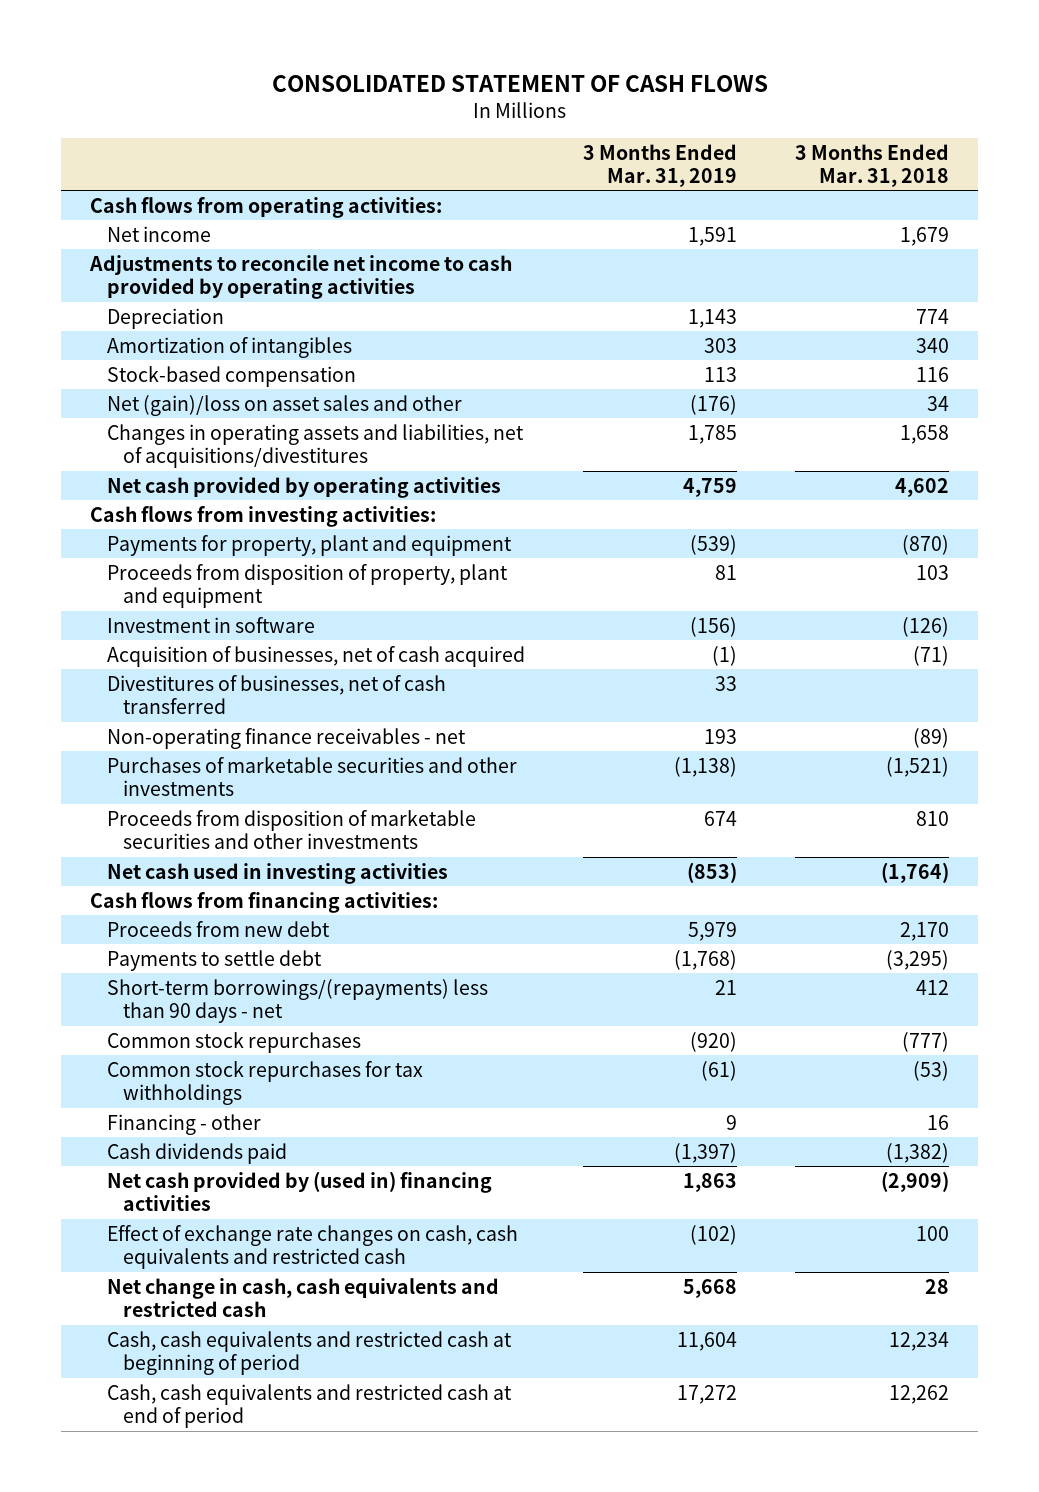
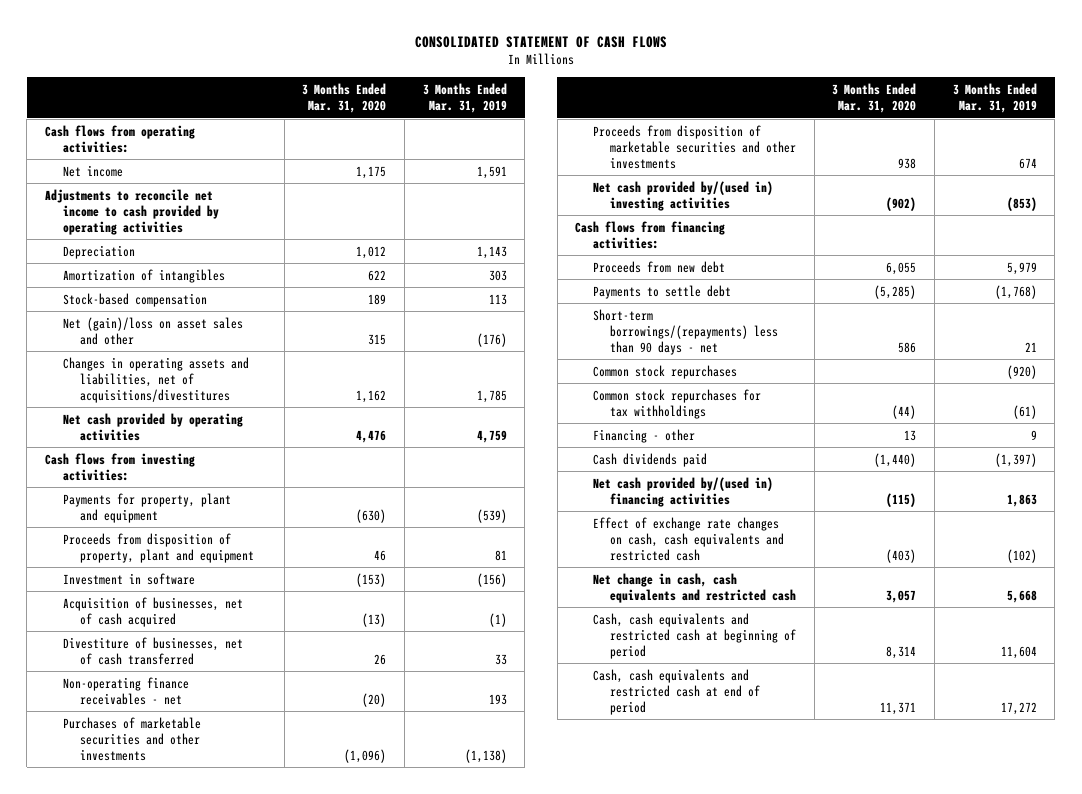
[795,143,950,188] 3 Months Ended Mar. 31, 2018 -> none
none -> [302,83,387,113] 3 Months Ended Mar. 31, 2020
[106,674,446,715] Divestitures of businesses, net of cash transferred -> [62,636,243,665] Divestiture of businesses, net of cash transferred
[106,862,448,884] Net cash used in investing activities -> [592,180,773,211] Net cash provided by/(used in) investing activities
[106,1170,492,1212] Net cash provided by (used in) financing activities -> [592,476,773,507] Net cash provided by/(used in) financing activities

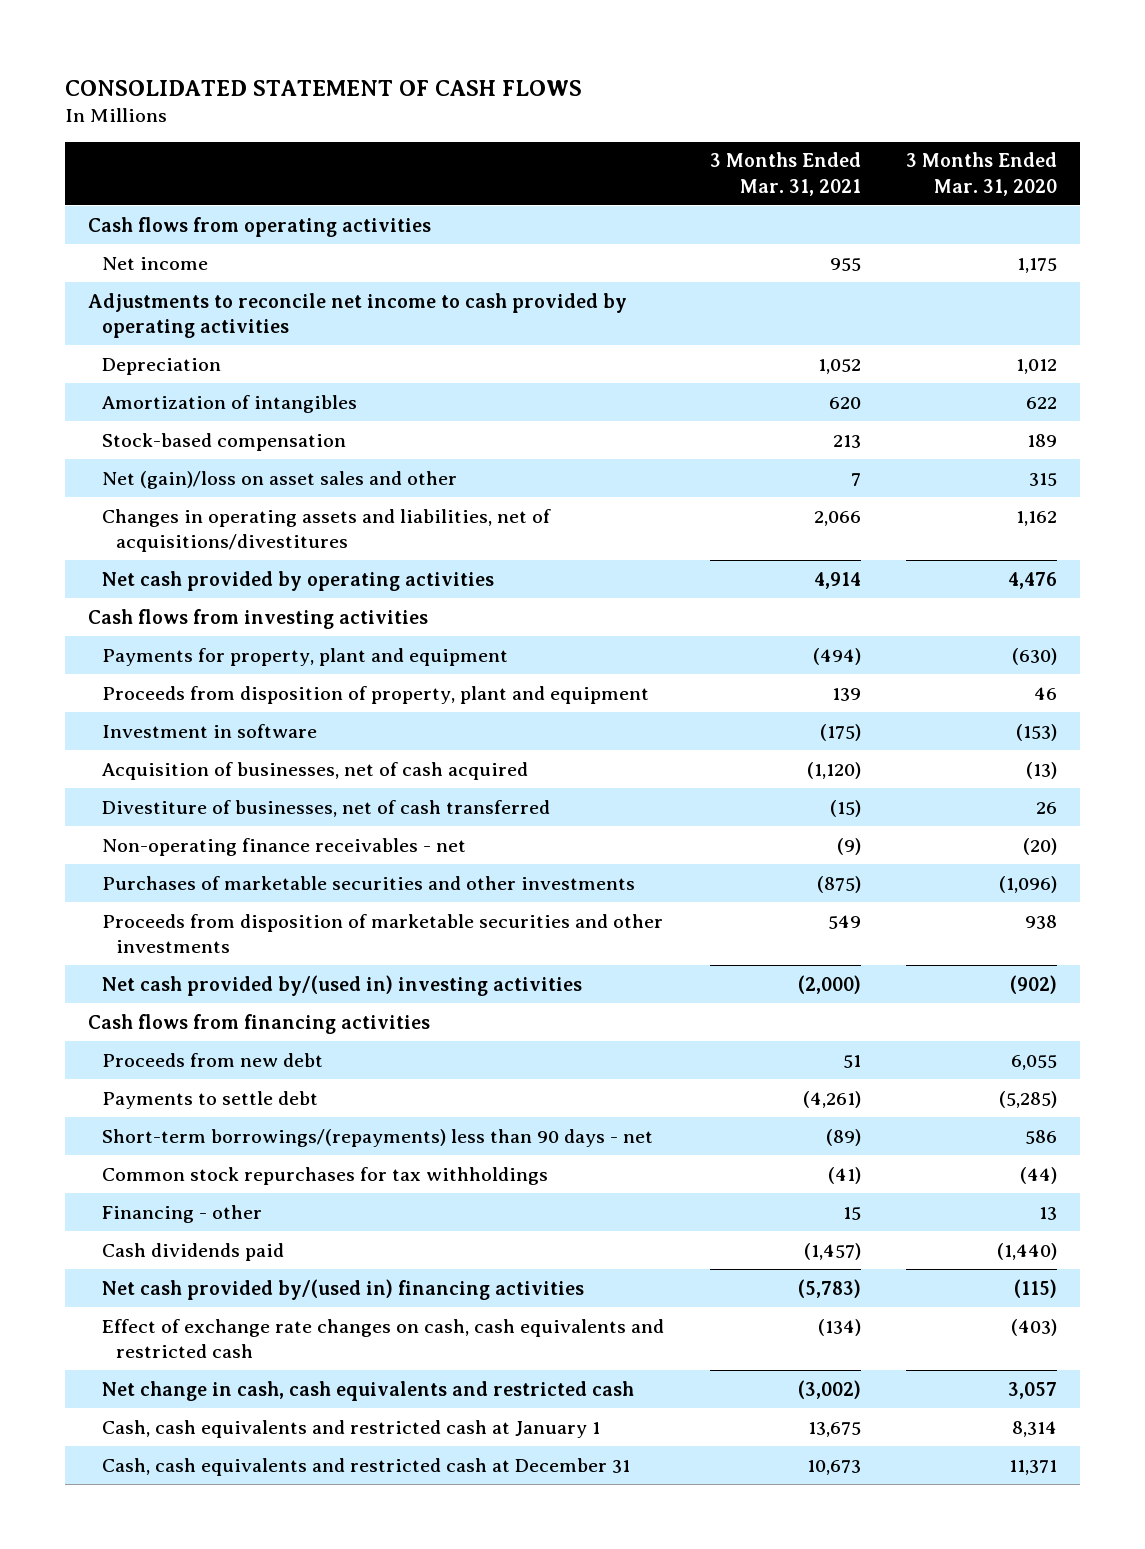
[422,83,507,113] 3 Months Ended Mar. 31, 2019 -> none
none -> [709,152,861,196] 3 Months Ended Mar. 31, 2021
[45,124,196,153] Cash flows from operating activities: -> [87,216,431,237] Cash flows from operating activities
[45,452,196,481] Cash flows from investing activities: -> [87,608,428,629] Cash flows from investing activities
[575,220,726,249] Cash flows from financing activities: -> [87,1013,430,1034] Cash flows from financing activities
[592,364,737,379] Common stock repurchases -> none
[592,612,796,659] Cash, cash equivalents and restricted cash at beginning of period -> [102,1419,601,1438] Cash, cash equivalents and restricted cash at January 1
[592,668,760,715] Cash, cash equivalents and restricted cash at end of period -> [102,1457,631,1476] Cash, cash equivalents and restricted cash at December 31

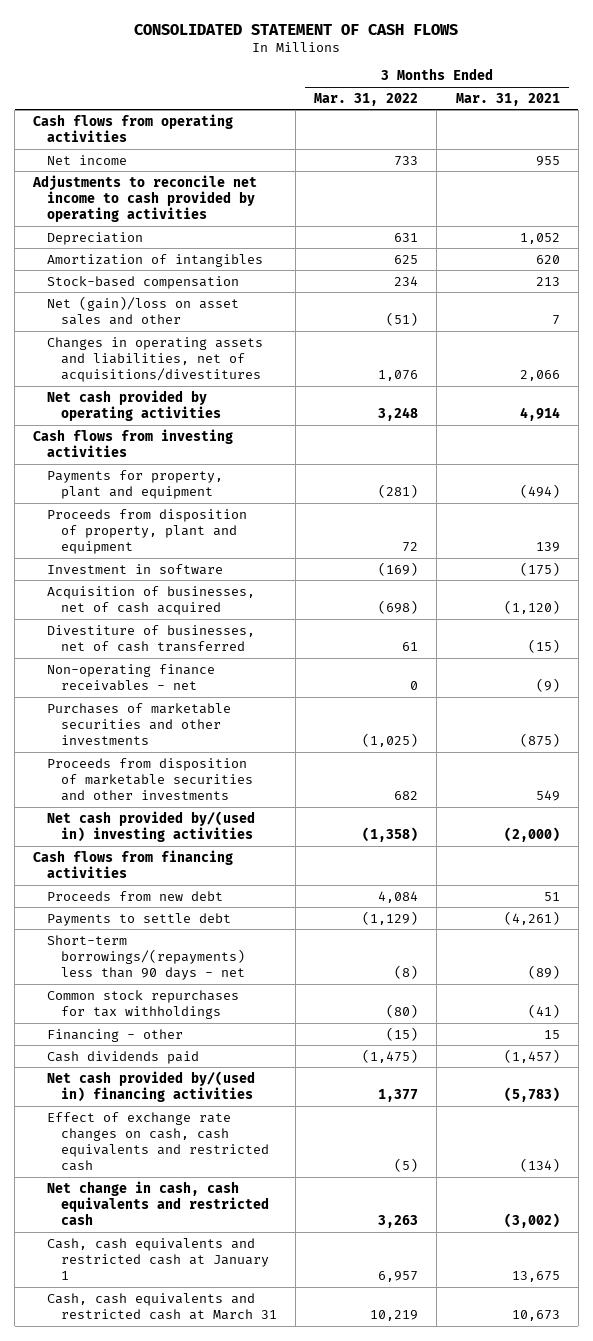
[906,152,1058,196] 3 Months Ended Mar. 31, 2020 -> none
none -> [314,92,419,106] Mar. 31, 2022
[102,1457,631,1476] Cash, cash equivalents and restricted cash at December 31 -> [47,1292,277,1320] Cash, cash equivalents and restricted cash at March 31

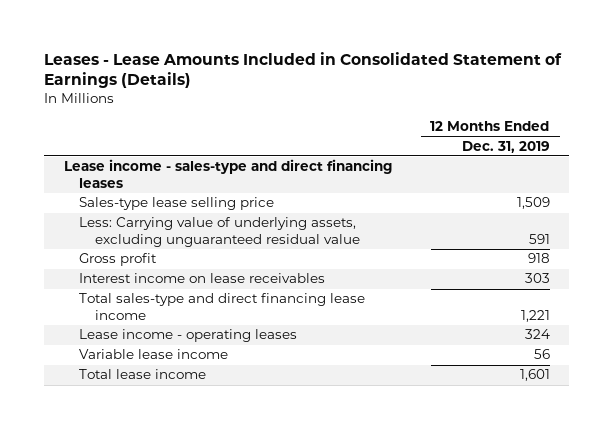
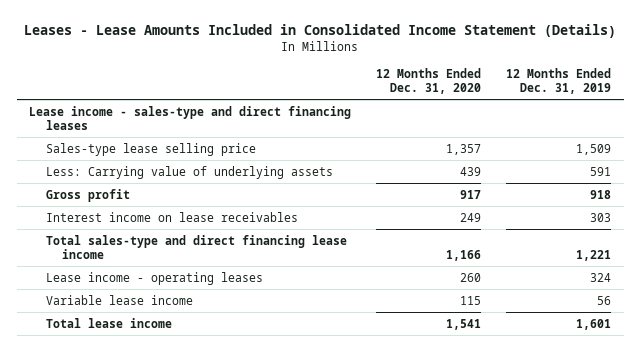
[43,51,562,89] Leases - Lease Amounts Included in Consolidated Statement of Earnings (Details) -> [24,23,617,38] Leases - Lease Amounts Included in Consolidated Income Statement (Details)
none -> [376,67,482,94] 12 Months Ended Dec. 31, 2020
[79,217,361,247] Less: Carrying value of underlying assets, excluding unguaranteed residual value -> [45,165,333,179] Less: Carrying value of underlying assets

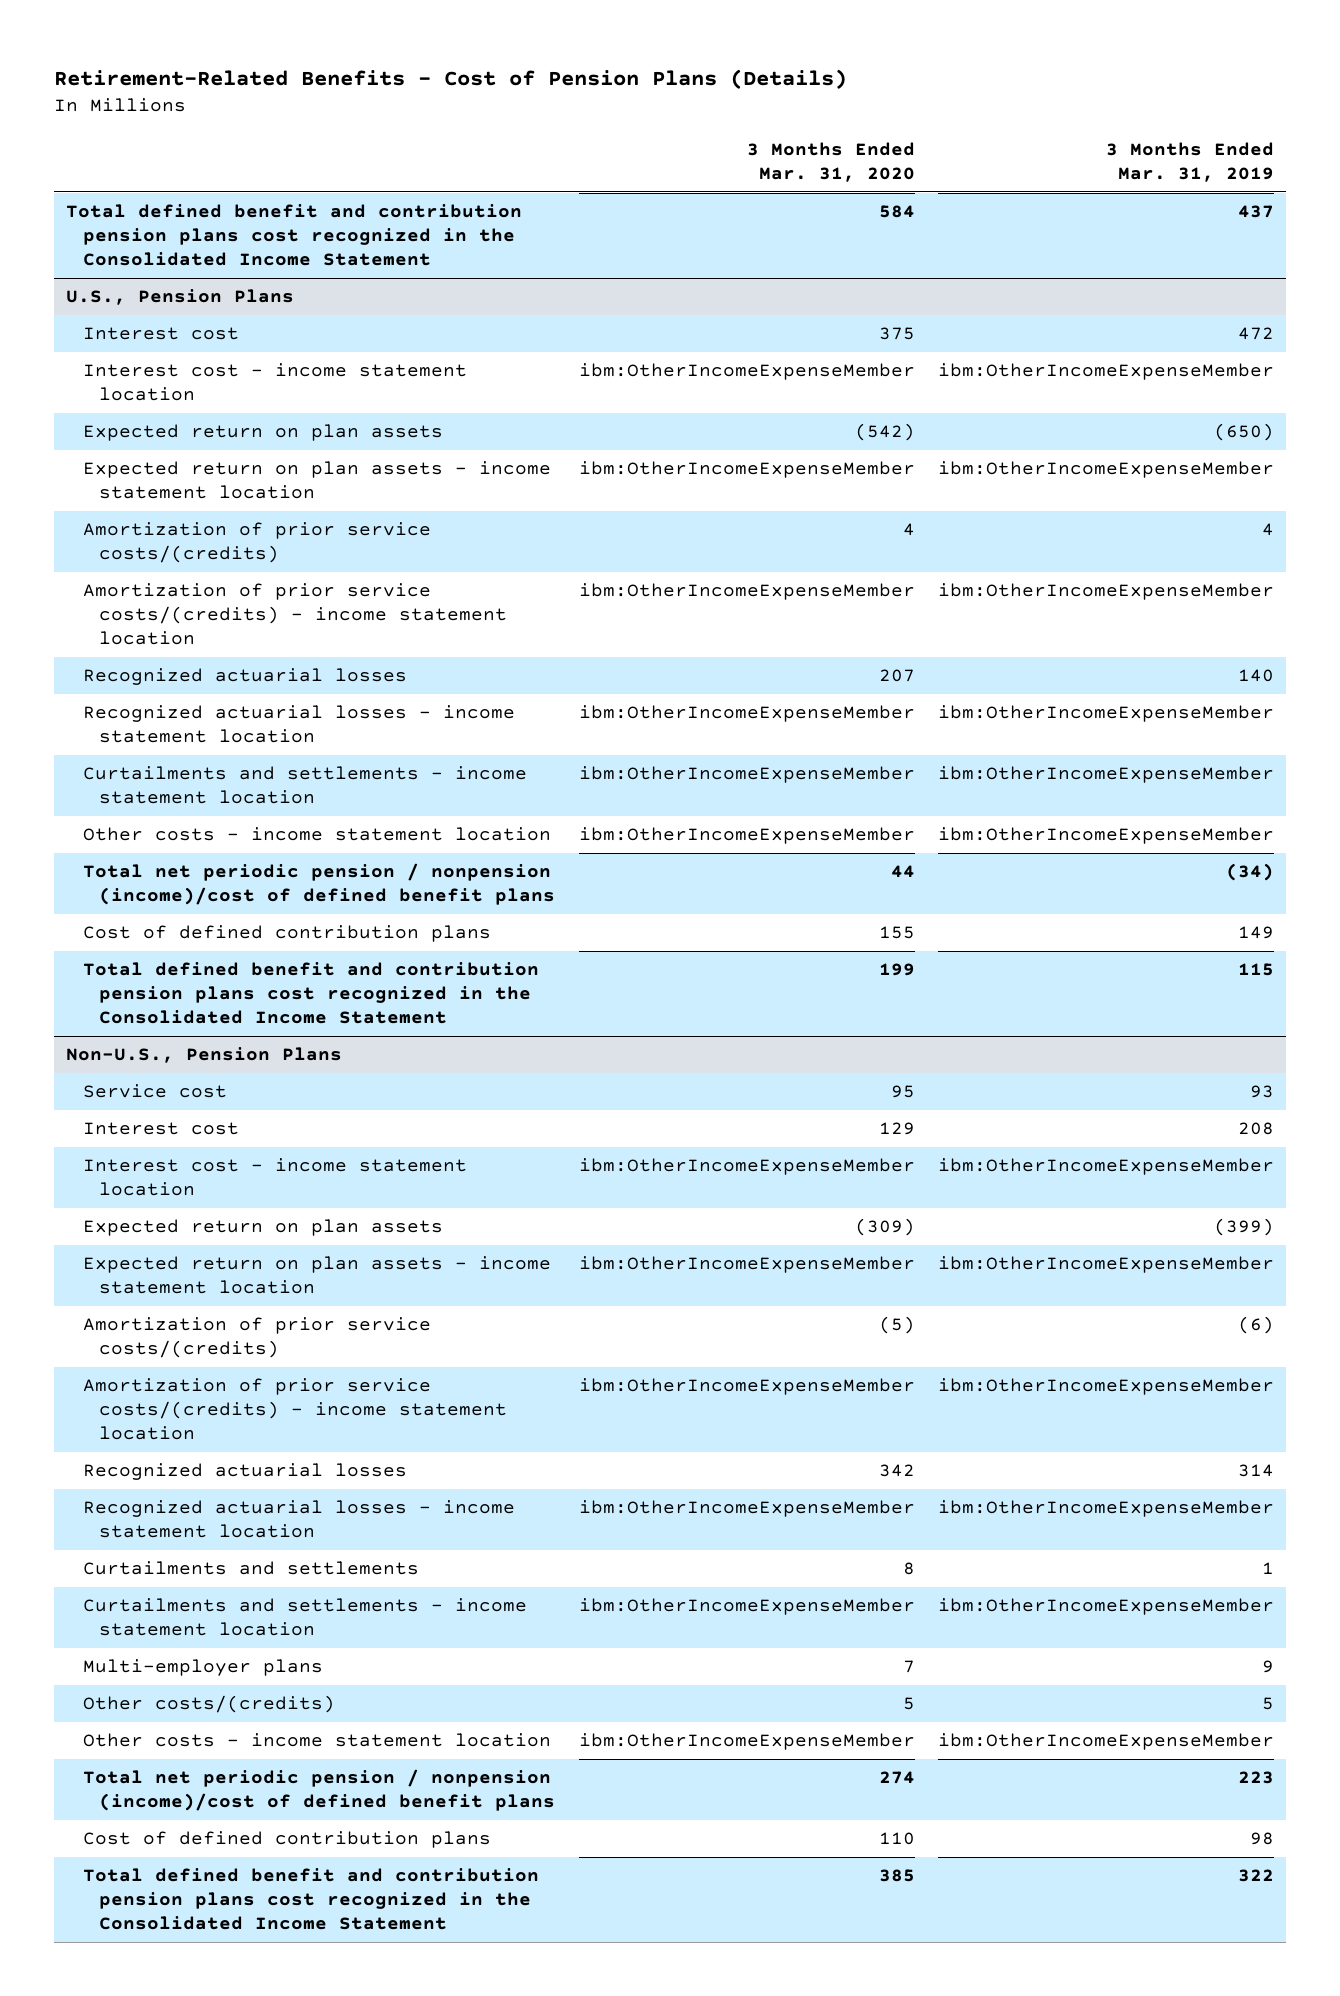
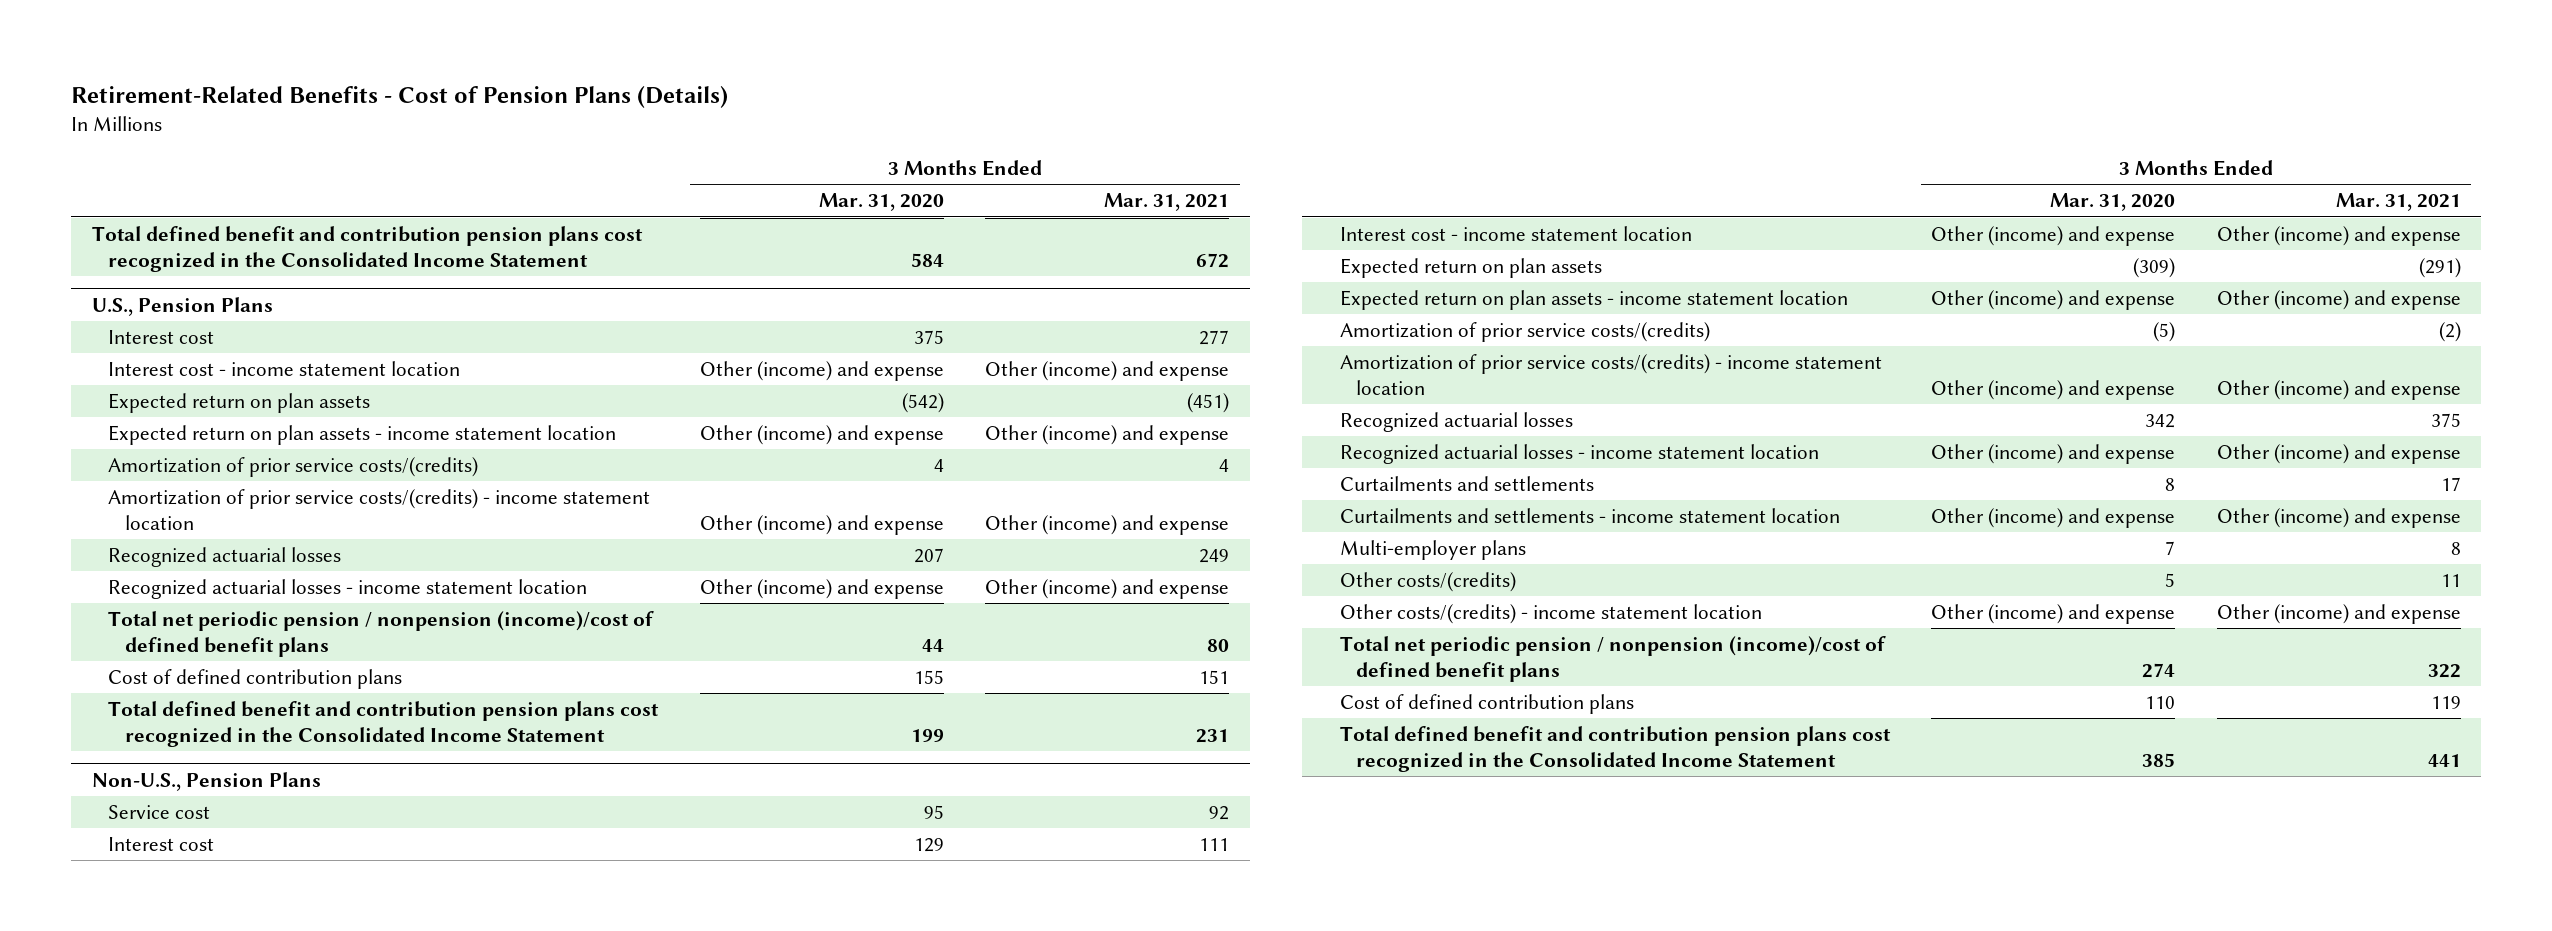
[1106,142,1275,183] 3 Months Ended Mar. 31, 2019 -> none
none -> [1104,193,1230,212] Mar. 31, 2021
[578,363,915,381] ibm:OtherIncomeExpenseMember -> [699,360,944,381] Other (income) and expense
[578,461,915,479] ibm:OtherIncomeExpenseMember -> [699,424,944,445] Other (income) and expense
[578,583,915,601] ibm:OtherIncomeExpenseMember -> [699,514,944,535] Other (income) and expense
[82,766,527,805] Curtailments and settlements - income statement location -> none
[82,827,551,842] Other costs - income statement location -> none
[578,705,915,723] ibm:OtherIncomeExpenseMember -> [699,578,944,599] Other (income) and expense
[578,1158,915,1176] ibm:OtherIncomeExpenseMember -> [1931,225,2176,246] Other (income) and expense
[578,1256,915,1274] ibm:OtherIncomeExpenseMember -> [1931,289,2176,310] Other (income) and expense
[578,1378,915,1396] ibm:OtherIncomeExpenseMember -> [1931,379,2176,400] Other (income) and expense
[578,1500,915,1518] ibm:OtherIncomeExpenseMember -> [1931,443,2176,464] Other (income) and expense
[578,1598,915,1616] ibm:OtherIncomeExpenseMember -> [1931,507,2176,528] Other (income) and expense
[82,1733,551,1748] Other costs - income statement location -> [1339,603,1762,624] Other costs/(credits) - income statement location
[578,1733,915,1751] ibm:OtherIncomeExpenseMember -> [1931,603,2176,624] Other (income) and expense

